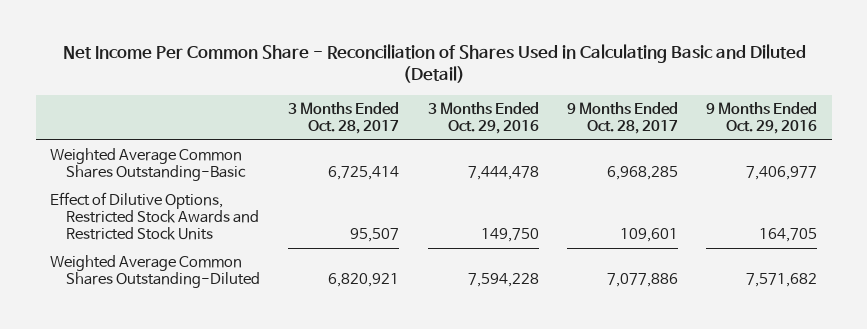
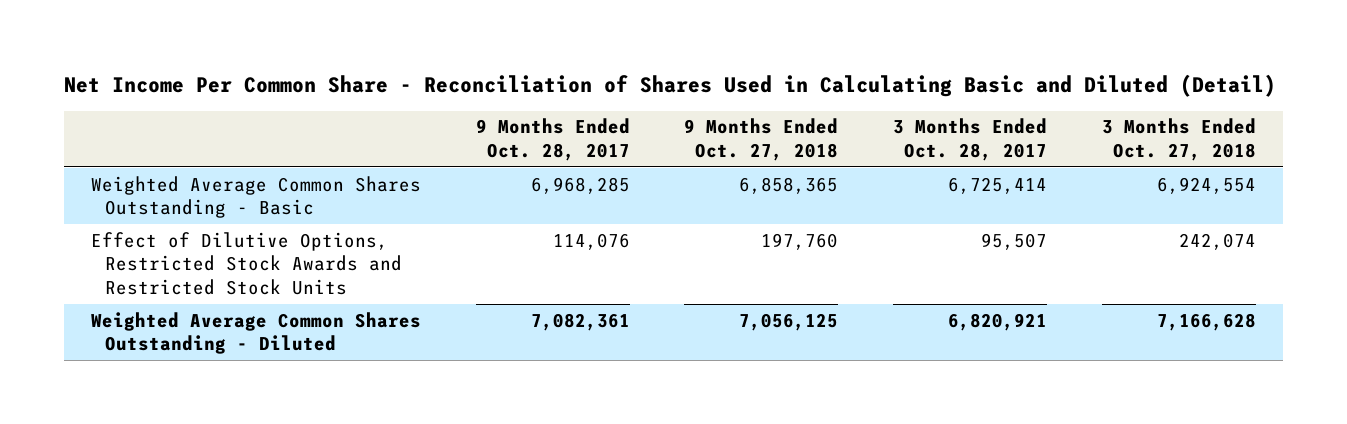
[427,101,539,135] 3 Months Ended Oct. 29, 2016 -> none
[706,101,818,135] 9 Months Ended Oct. 29, 2016 -> none
none -> [684,118,839,161] 9 Months Ended Oct. 27, 2018
none -> [1101,118,1256,161] 3 Months Ended Oct. 27, 2018
[49,148,246,182] Weighted Average Common Shares Outstanding-Basic -> [90,175,421,219] Weighted Average Common Shares Outstanding - Basic
[619,228,678,243] 109,601 -> [552,232,630,250] 114,076
[49,255,260,289] Weighted Average Common Shares Outstanding-Diluted -> [90,311,421,355] Weighted Average Common Shares Outstanding - Diluted
[606,273,678,288] 7,077,886 -> [530,312,630,331] 7,082,361

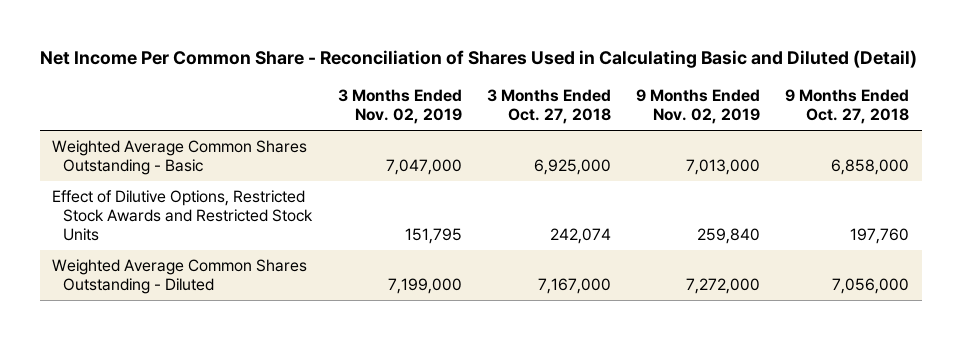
[475,118,630,161] 9 Months Ended Oct. 28, 2017 -> none
[893,118,1048,161] 3 Months Ended Oct. 28, 2017 -> none
none -> [337,89,462,125] 3 Months Ended Nov. 02, 2019
none -> [635,89,760,125] 9 Months Ended Nov. 02, 2019
[739,176,839,194] 6,858,365 -> [831,159,910,176] 6,858,000
[1156,176,1256,194] 6,924,554 -> [533,159,611,176] 6,925,000
[739,312,839,331] 7,056,125 -> [832,278,910,295] 7,056,000
[1156,312,1256,331] 7,166,628 -> [537,278,611,295] 7,167,000

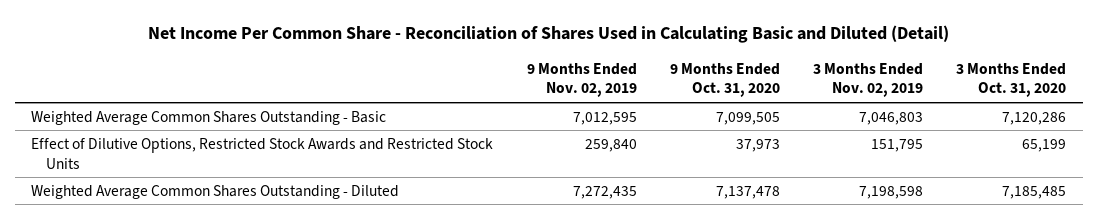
[486,89,611,125] 3 Months Ended Oct. 27, 2018 -> none
[785,89,910,125] 9 Months Ended Oct. 27, 2018 -> none
none -> [669,62,780,98] 9 Months Ended Oct. 31, 2020
none -> [956,62,1067,98] 3 Months Ended Oct. 31, 2020
[385,159,462,176] 7,047,000 -> [858,111,923,125] 7,046,803
[685,159,760,176] 7,013,000 -> [572,111,637,125] 7,012,595
[387,278,462,295] 7,199,000 -> [858,185,923,199] 7,198,598
[685,278,760,295] 7,272,000 -> [572,185,637,199] 7,272,435

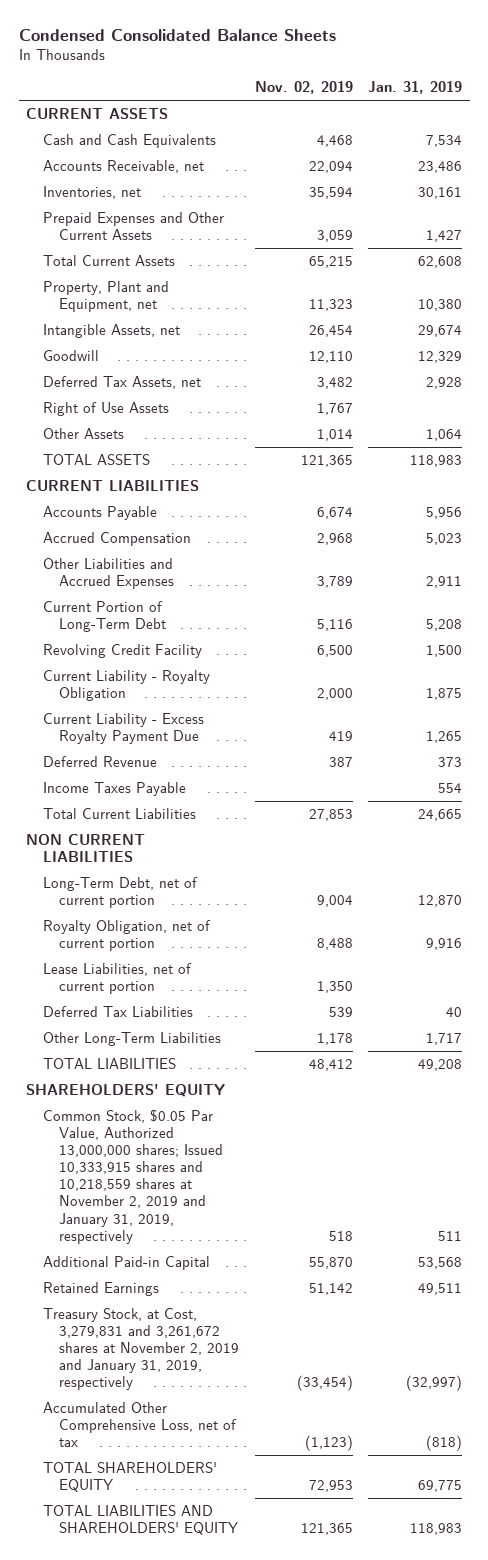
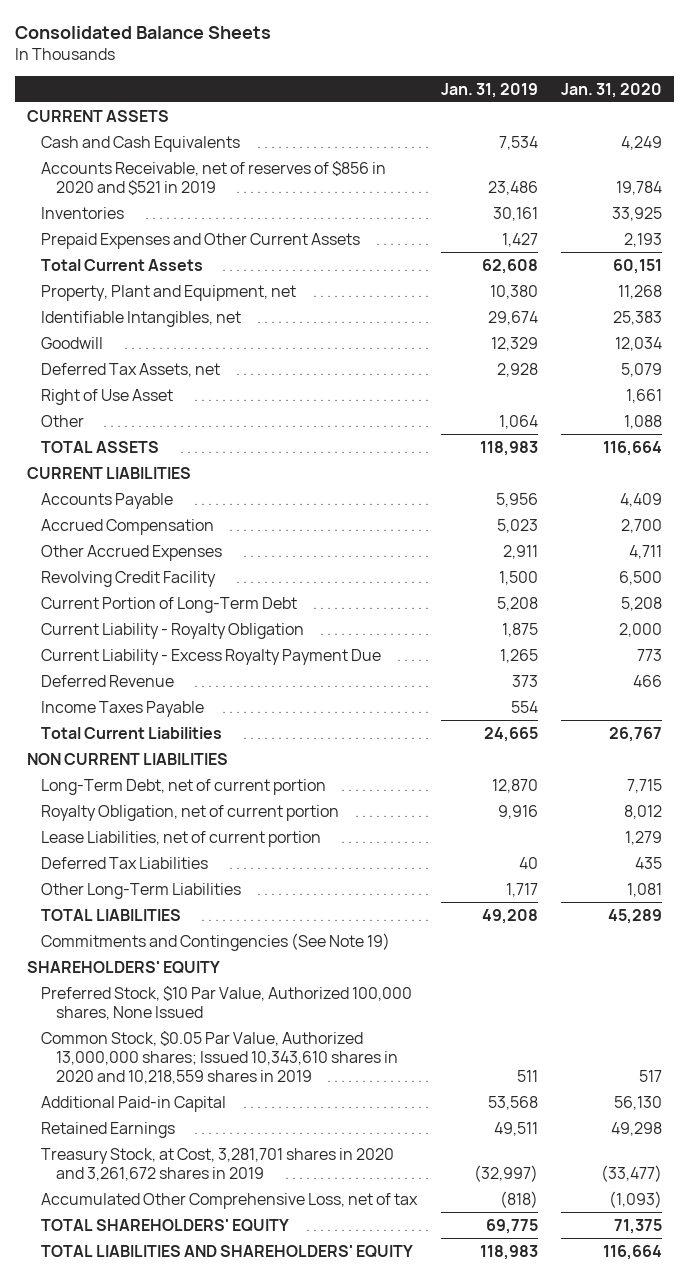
[18,28,336,41] Condensed Consolidated Balance Sheets -> [14,26,271,40] Consolidated Balance Sheets
[254,81,353,95] Nov. 02, 2019 -> none
none -> [561,82,663,98] Jan. 31, 2020
[42,160,204,174] Accounts Receivable, net -> [41,160,387,195] Accounts Receivable, net of reserves of $856 in 2020 and $521 in 2019
[42,186,141,200] Inventories, net -> [41,206,125,219] Inventories
[42,324,180,339] Intangible Assets, net -> [41,310,242,327] Identifiable Intangibles, net
[42,402,169,417] Right of Use Assets -> [41,388,174,405] Right of Use Asset
[42,428,124,440] Other Assets -> [41,414,85,427] Other
[42,558,175,590] Other Liabilities and Accrued Expenses -> [41,544,223,561] Other Accrued Expenses
[42,601,167,633] Current Portion of Long-Term Debt -> [41,596,298,613] Current Portion of Long-Term Debt
none -> [41,932,391,951] Commitments and Contingencies (See Note 19)
none -> [41,985,413,1020] Preferred Stock, $10 Par Value, Authorized 100,000 shares, None Issued
[42,1109,224,1244] Common Stock, $0.05 Par Value, Authorized 13,000,000 shares; Issued 10,333,915 shares and 10,218,559 shares at November 2, 2019 and January 31, 2019, respectively -> [41,1030,399,1085] Common Stock, $0.05 Par Value, Authorized 13,000,000 shares; Issued 10,343,610 shares in 2020 and 10,218,559 shares in 2019
[42,1308,240,1391] Treasury Stock, at Cost, 3,279,831 and 3,261,672 shares at November 2, 2019 and January 31, 2019, respectively -> [41,1147,395,1181] Treasury Stock, at Cost, 3,281,701 shares in 2020 and 3,261,672 shares in 2019

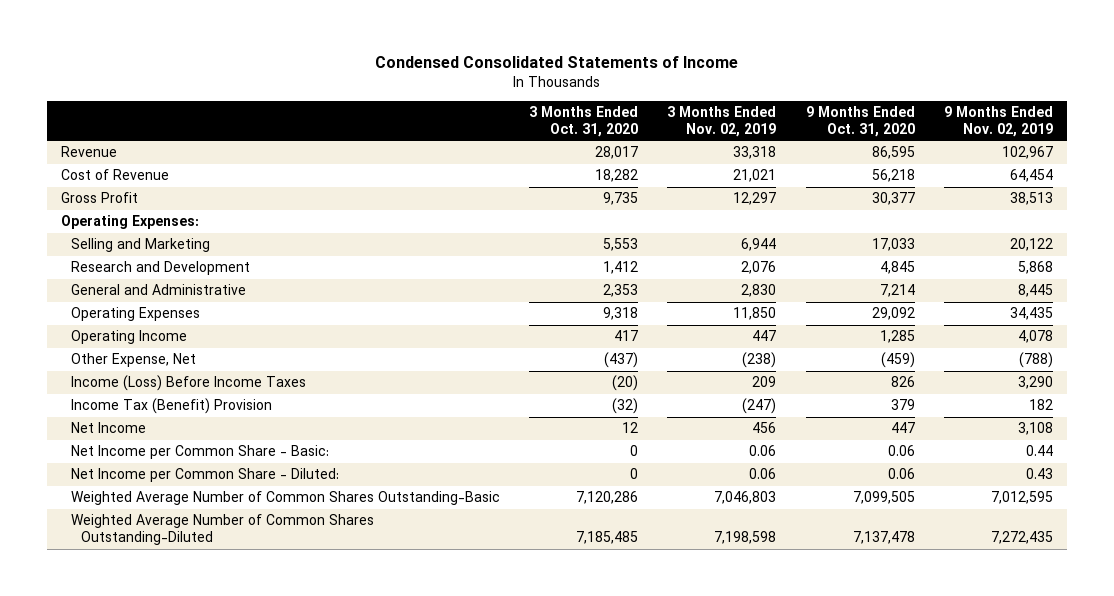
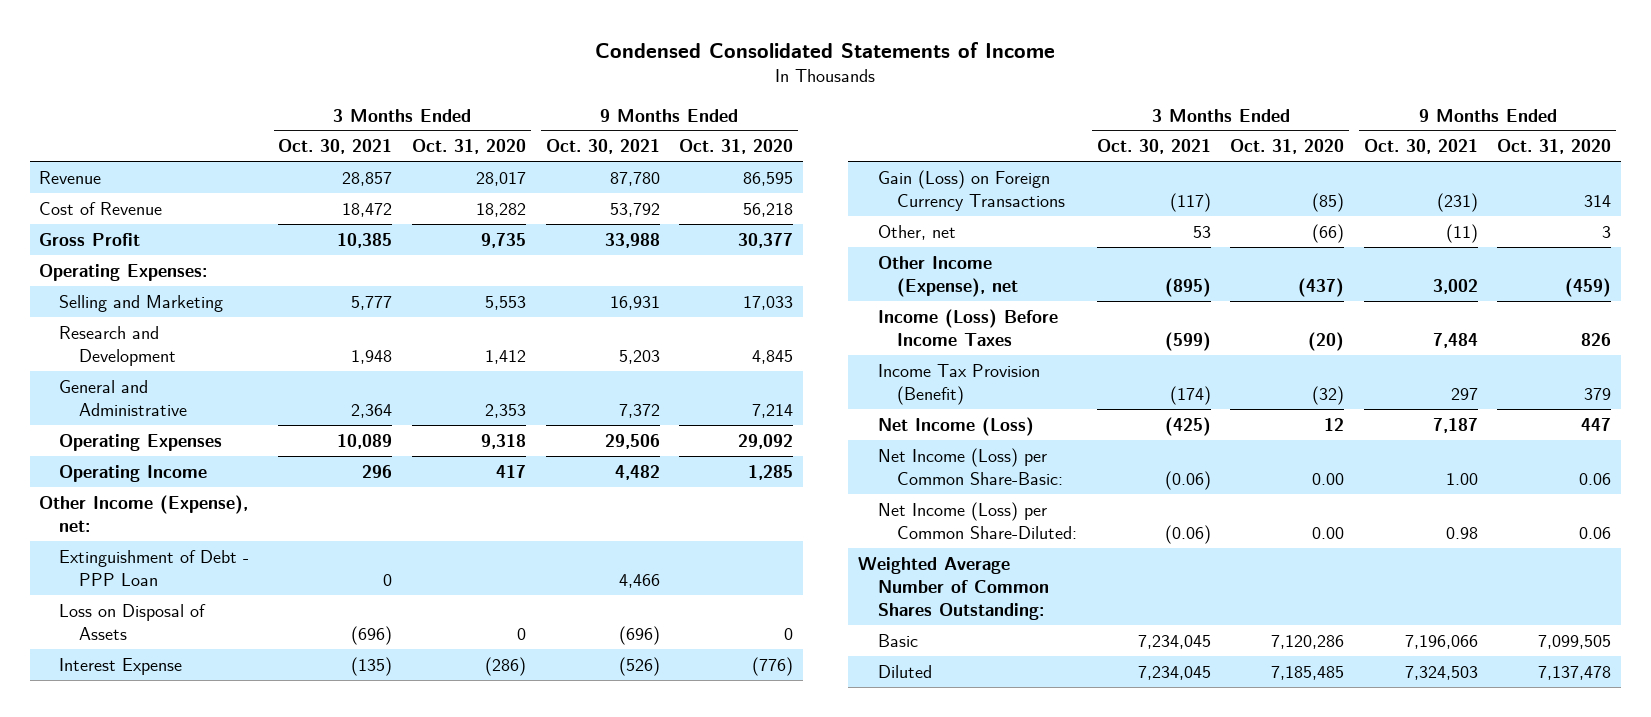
[667,105,777,137] 3 Months Ended Nov. 02, 2019 -> none
[943,105,1053,137] 9 Months Ended Nov. 02, 2019 -> none
none -> [278,139,393,155] Oct. 30, 2021
none -> [545,139,660,155] Oct. 30, 2021
none -> [39,494,249,532] Other Income (Expense), net:
none -> [59,549,250,586] Extinguishment of Debt - PPP Loan
none -> [59,603,207,640] Loss on Disposal of Assets
none -> [59,657,183,675] Interest Expense
none -> [877,169,1066,211] Gain (Loss) on Foreign Currency Transactions
none -> [877,224,956,240] Other, net
[71,353,197,368] Other Expense, Net -> [877,255,1019,297] Other Income (Expense), net
[71,398,273,415] Income Tax (Benefit) Provision -> [877,363,1040,405] Income Tax Provision (Benefit)
[71,422,147,434] Net Income -> [877,416,1034,436] Net Income (Loss)
[71,445,330,460] Net Income per Common Share - Basic: -> [877,447,1064,485] Net Income (Loss) per Common Share-Basic:
[630,445,639,457] 0 -> [1312,472,1345,485] 0.00
[71,468,340,483] Net Income per Common Share - Diluted: -> [877,501,1078,539] Net Income (Loss) per Common Share-Diluted:
[630,468,639,480] 0 -> [1312,526,1345,539] 0.00
none -> [857,556,1049,621] Weighted Average Number of Common Shares Outstanding:
[71,491,501,506] Weighted Average Number of Common Shares Outstanding-Basic -> [877,633,918,647] Basic
[71,514,375,546] Weighted Average Number of Common Shares Outstanding-Diluted -> [877,664,932,678] Diluted

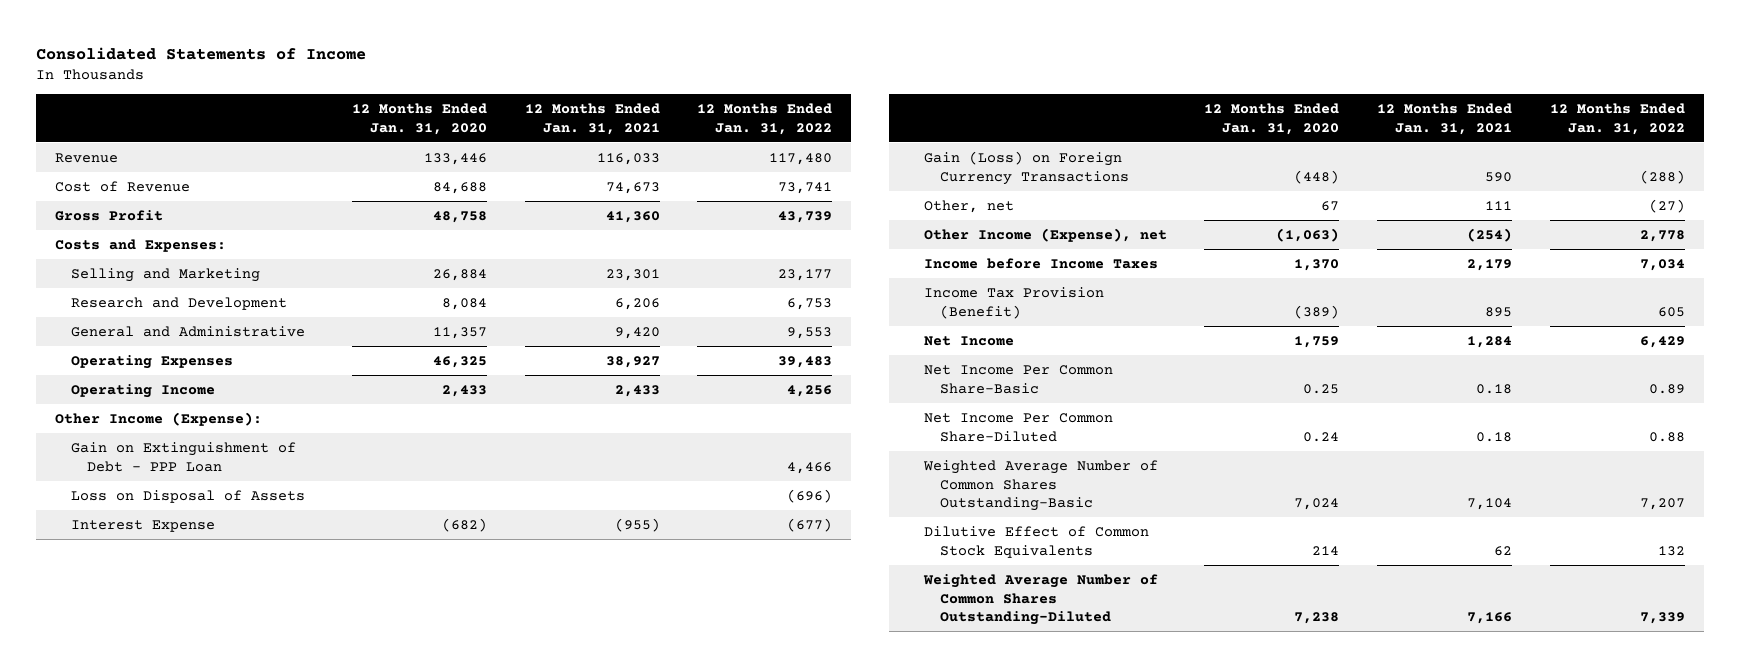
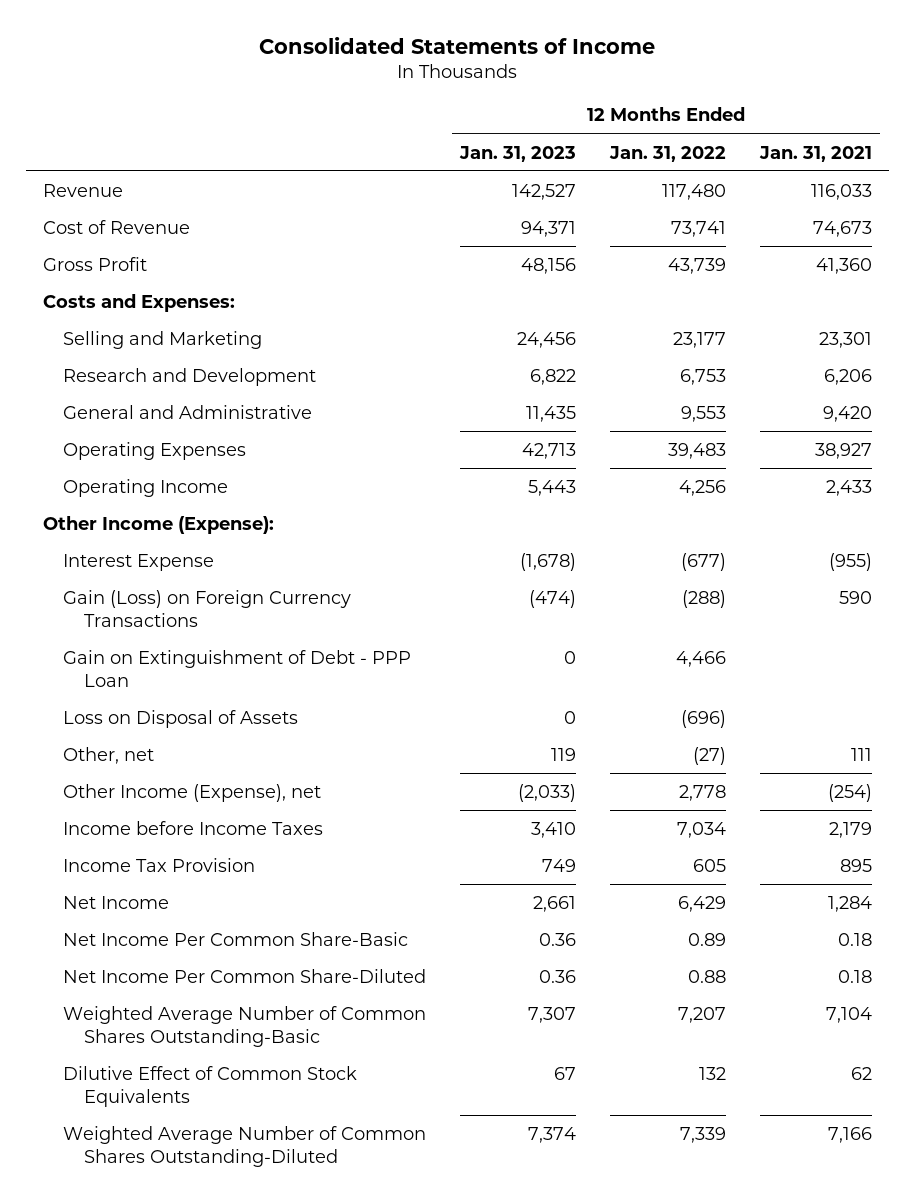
[351,103,487,135] 12 Months Ended Jan. 31, 2020 -> none
none -> [459,145,577,162] Jan. 31, 2023
[70,442,296,472] Gain on Extinguishment of Debt - PPP Loan -> [63,649,412,687] Gain on Extinguishment of Debt - PPP Loan
[70,490,305,504] Loss on Disposal of Assets -> [63,709,299,728] Loss on Disposal of Assets
[923,287,1104,319] Income Tax Provision (Benefit) -> [63,857,256,872] Income Tax Provision

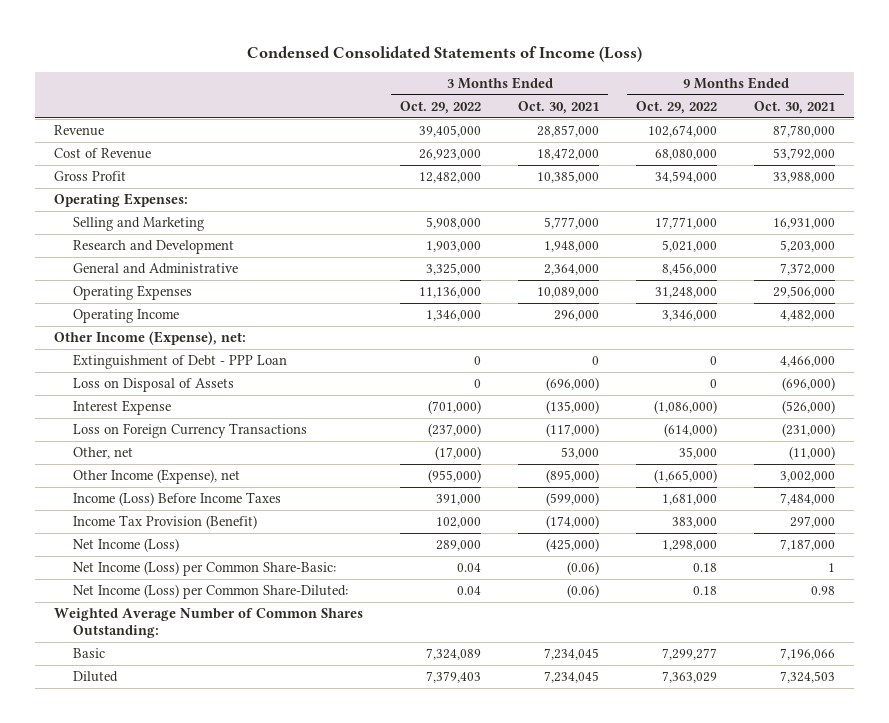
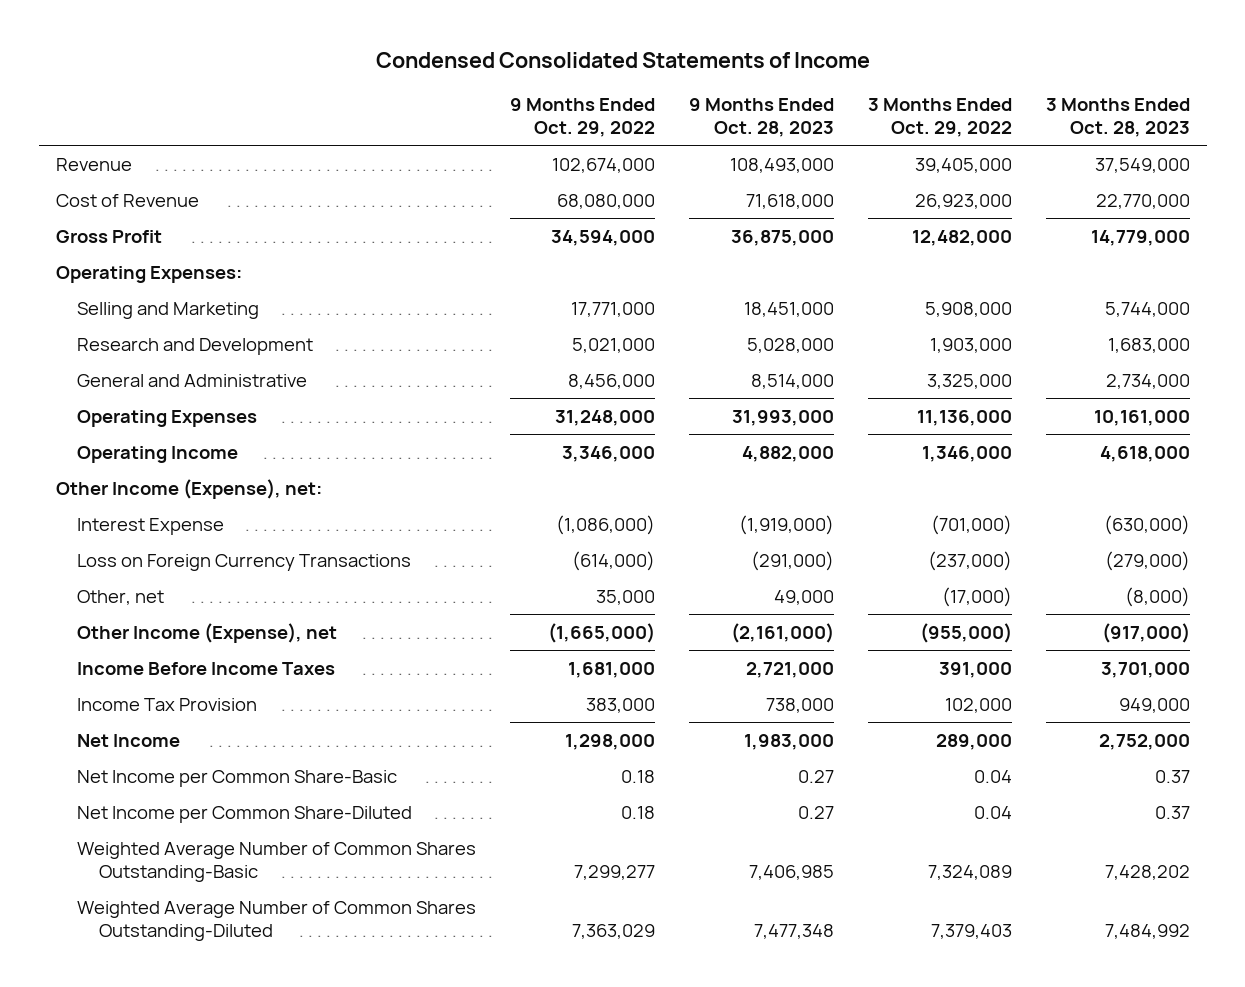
[246,45,642,62] Condensed Consolidated Statements of Income (Loss) -> [375,51,870,68] Condensed Consolidated Statements of Income
[518,100,600,114] Oct. 30, 2021 -> none
[754,100,836,114] Oct. 30, 2021 -> none
none -> [689,97,835,137] 9 Months Ended Oct. 28, 2023
none -> [1045,97,1190,137] 3 Months Ended Oct. 28, 2023
[72,354,287,370] Extinguishment of Debt - PPP Loan -> none
[72,378,234,393] Loss on Disposal of Assets -> none
[53,608,363,638] Weighted Average Number of Common Shares Outstanding: -> none
[72,492,281,507] Income (Loss) Before Income Taxes -> [77,661,336,675] Income Before Income Taxes
[72,515,257,530] Income Tax Provision (Benefit) -> [77,697,258,711] Income Tax Provision
[72,538,179,553] Net Income (Loss) -> [77,733,181,747] Net Income
[72,561,336,577] Net Income (Loss) per Common Share-Basic: -> [77,769,398,787] Net Income per Common Share-Basic
[72,584,348,600] Net Income (Loss) per Common Share-Diluted: -> [77,805,413,823] Net Income per Common Share-Diluted
[72,648,105,659] Basic -> [77,841,477,882] Weighted Average Number of Common Shares Outstanding-Basic
[72,671,118,683] Diluted -> [77,900,477,941] Weighted Average Number of Common Shares Outstanding-Diluted

